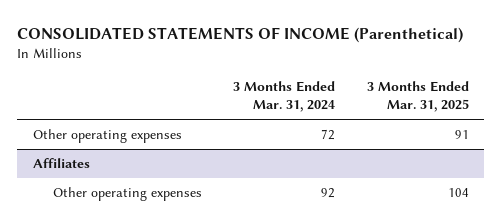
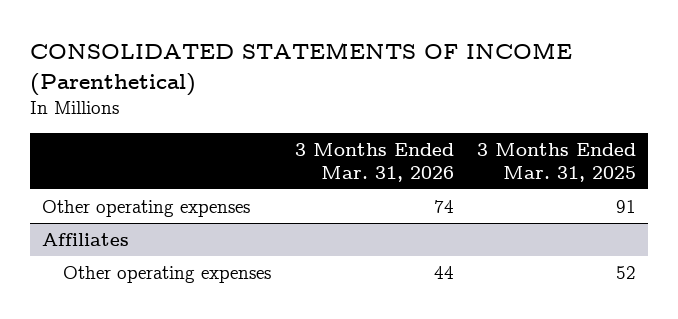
[233,81,336,113] 3 Months Ended Mar. 31, 2024 -> none
none -> [294,142,454,182] 3 Months Ended Mar. 31, 2026
[447,187,469,197] 104 -> [616,266,637,280] 52

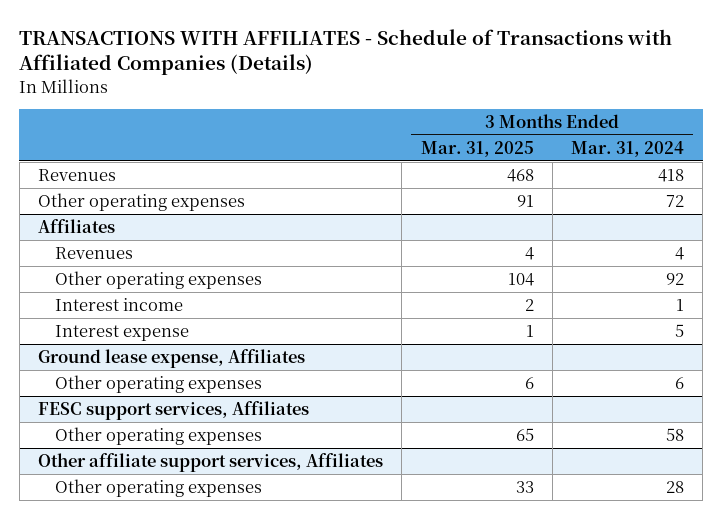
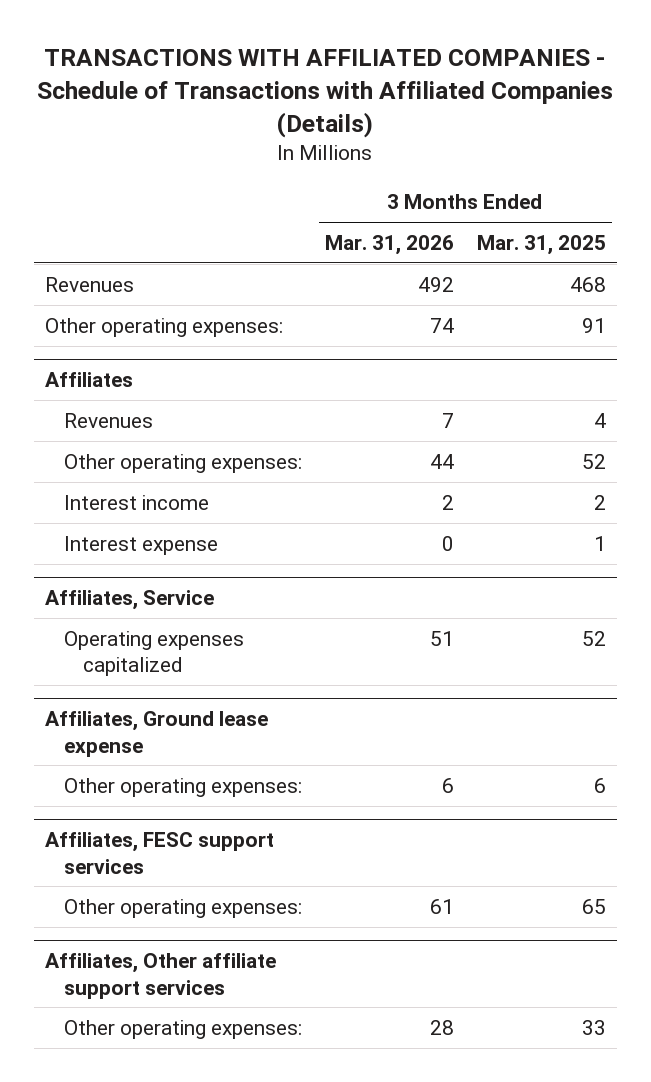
[19,28,673,76] TRANSACTIONS WITH AFFILIATES - Schedule of Transactions with Affiliated Companies (Details) -> [37,49,614,138] TRANSACTIONS WITH AFFILIATED COMPANIES - Schedule of Transactions with Affiliated Companies (Details)
[570,140,684,157] Mar. 31, 2024 -> none
none -> [324,234,454,255] Mar. 31, 2026
[38,192,246,211] Other operating expenses -> [45,317,284,337] Other operating expenses:
[54,270,262,289] Other operating expenses -> [63,453,302,473] Other operating expenses:
[507,272,534,286] 104 -> [581,453,606,469] 52
none -> [45,590,215,611] Affiliates, Service
none -> [63,630,244,677] Operating expenses capitalized
[38,348,306,368] Ground lease expense, Affiliates -> [45,711,269,757] Affiliates, Ground lease expense
[54,374,262,393] Other operating expenses -> [63,777,302,797] Other operating expenses:
[38,400,310,420] FESC support services, Affiliates -> [45,832,275,874] Affiliates, FESC support services
[54,426,262,445] Other operating expenses -> [63,898,302,918] Other operating expenses:
[38,452,384,472] Other affiliate support services, Affiliates -> [45,953,277,999] Affiliates, Other affiliate support services
[54,478,262,497] Other operating expenses -> [63,1019,302,1039] Other operating expenses:

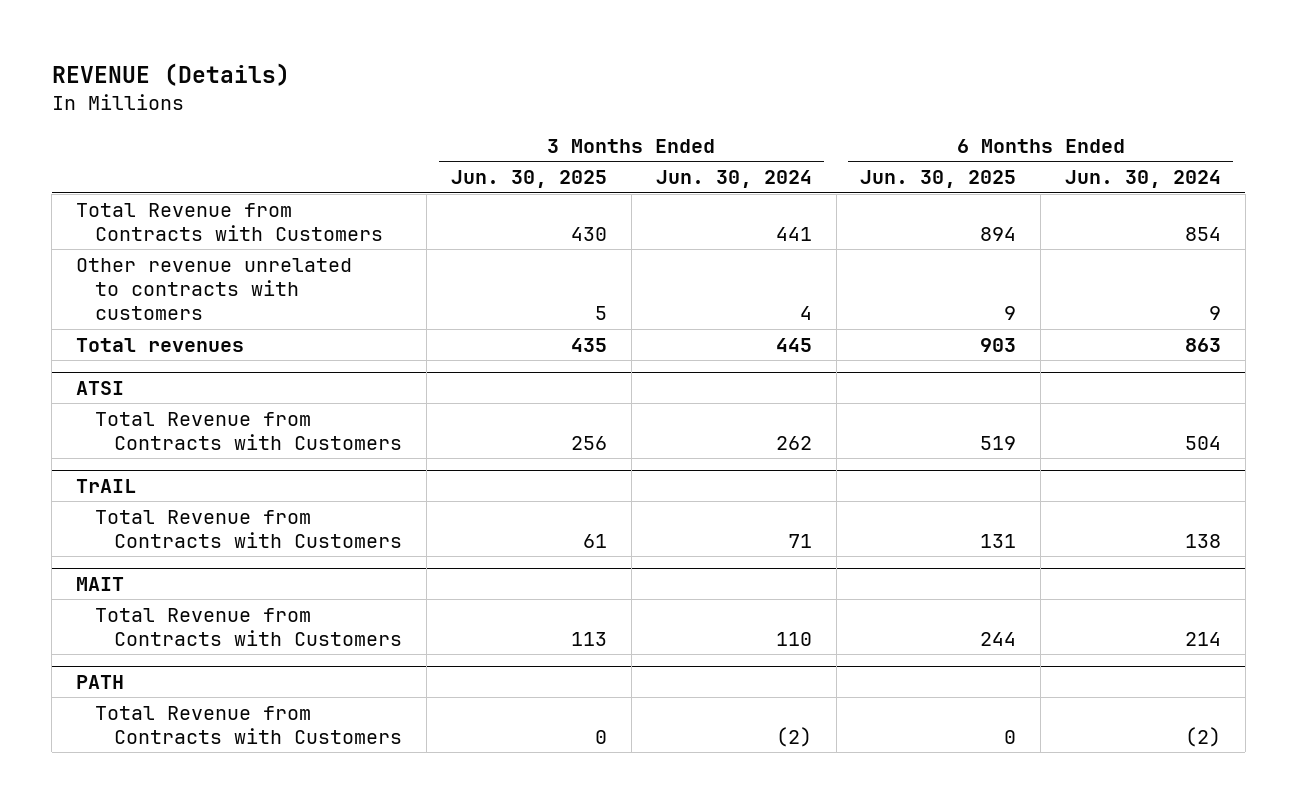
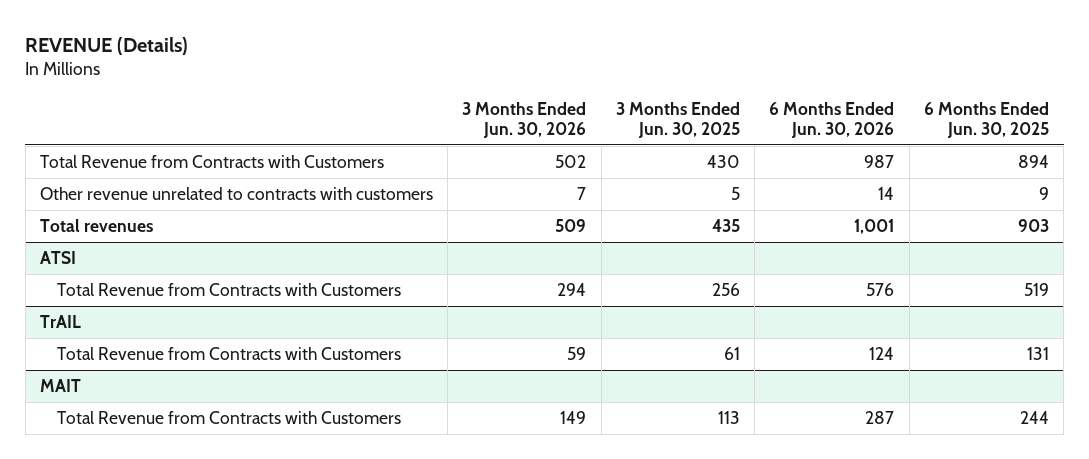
[655,170,812,189] Jun. 30, 2024 -> none
[1065,170,1222,189] Jun. 30, 2024 -> none
none -> [462,101,587,138] 3 Months Ended Jun. 30, 2026
none -> [769,101,895,138] 6 Months Ended Jun. 30, 2026
[75,675,124,690] PATH -> none
[95,705,403,745] Total Revenue from Contracts with Customers -> none

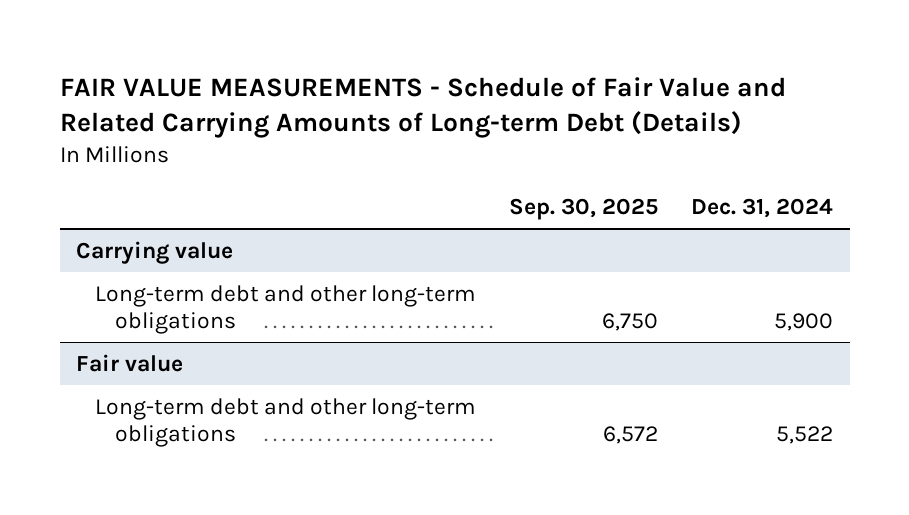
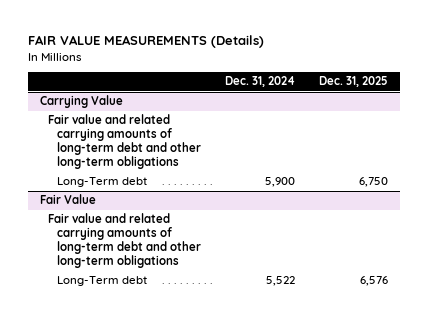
[59,76,786,139] FAIR VALUE MEASUREMENTS - Schedule of Fair Value and Related Carrying Amounts of Long-term Debt (Details) -> [27,35,264,49] FAIR VALUE MEASUREMENTS (Details)
[509,198,659,221] Sep. 30, 2025 -> none
none -> [318,76,388,88] Dec. 31, 2025
[76,240,234,264] Carrying value -> [39,95,123,109] Carrying Value
none -> [48,114,202,170] Fair value and related carrying amounts of long-term debt and other long-term obligations
[95,284,477,335] Long-term debt and other long-term obligations -> [57,177,148,188] Long-Term debt
[76,353,184,372] Fair value -> [39,194,96,205] Fair Value
none -> [48,213,202,269] Fair value and related carrying amounts of long-term debt and other long-term obligations
[95,397,477,448] Long-term debt and other long-term obligations -> [57,276,148,287] Long-Term debt

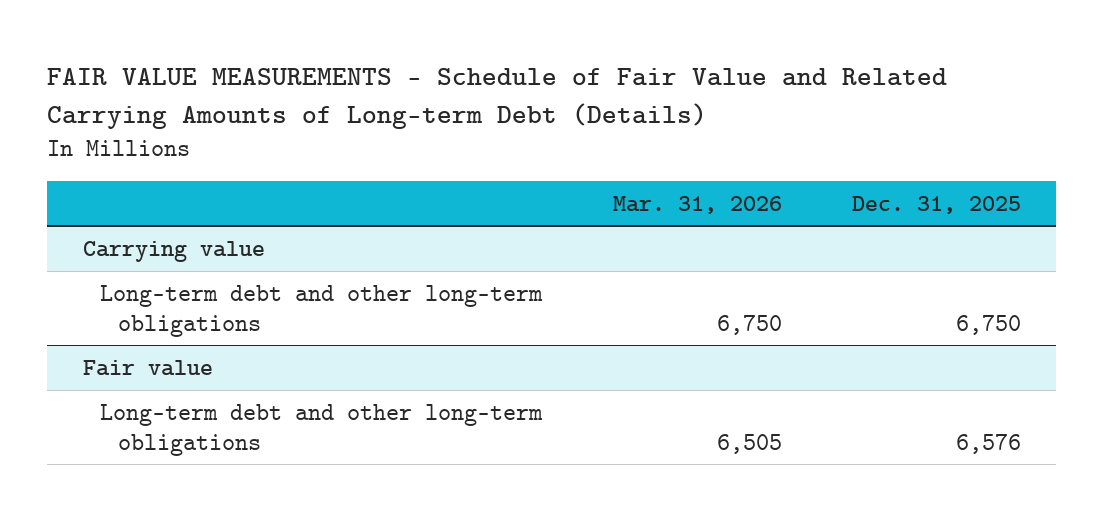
[27,35,264,49] FAIR VALUE MEASUREMENTS (Details) -> [47,68,948,130] FAIR VALUE MEASUREMENTS - Schedule of Fair Value and Related Carrying Amounts of Long-term Debt (Details)
[224,76,295,88] Dec. 31, 2024 -> none
none -> [612,195,782,214] Mar. 31, 2026
[48,114,202,170] Fair value and related carrying amounts of long-term debt and other long-term obligations -> none
[48,213,202,269] Fair value and related carrying amounts of long-term debt and other long-term obligations -> none
[39,95,123,109] Carrying Value -> [82,240,265,262] Carrying value
[57,177,148,188] Long-Term debt -> [100,284,544,337] Long-term debt and other long-term obligations
[39,194,96,205] Fair Value -> [82,359,213,376] Fair value
[57,276,148,287] Long-Term debt -> [100,403,544,456] Long-term debt and other long-term obligations

